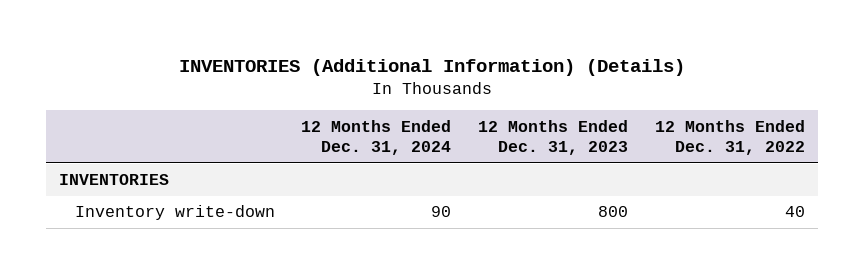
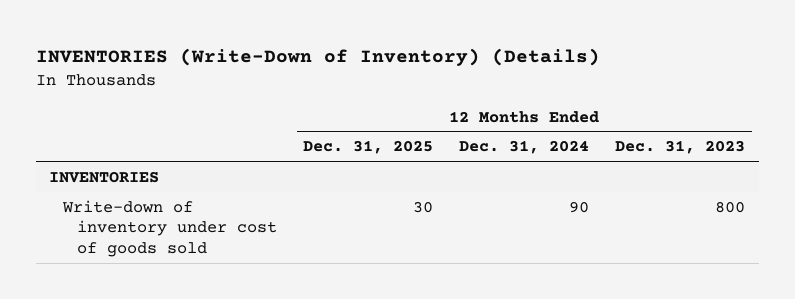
[178,58,685,76] INVENTORIES (Additional Information) (Details) -> [36,48,601,67] INVENTORIES (Write-Down of Inventory) (Details)
[654,119,805,156] 12 Months Ended Dec. 31, 2022 -> none
none -> [303,140,434,155] Dec. 31, 2025
[74,205,275,221] Inventory write-down -> [62,199,278,257] Write-down of inventory under cost of goods sold

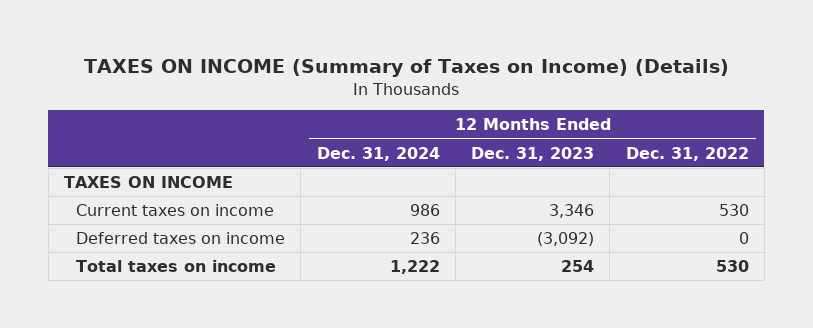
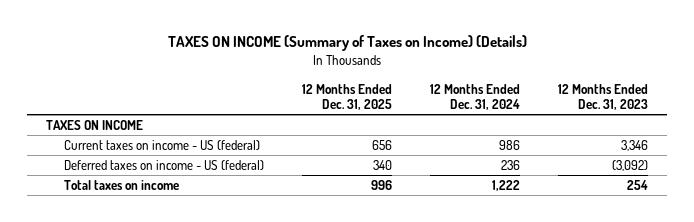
[625,146,749,161] Dec. 31, 2022 -> none
none -> [302,83,393,110] 12 Months Ended Dec. 31, 2025
[76,203,275,216] Current taxes on income -> [64,139,261,150] Current taxes on income - US (federal)
[76,231,286,244] Deferred taxes on income -> [64,159,265,170] Deferred taxes on income - US (federal)

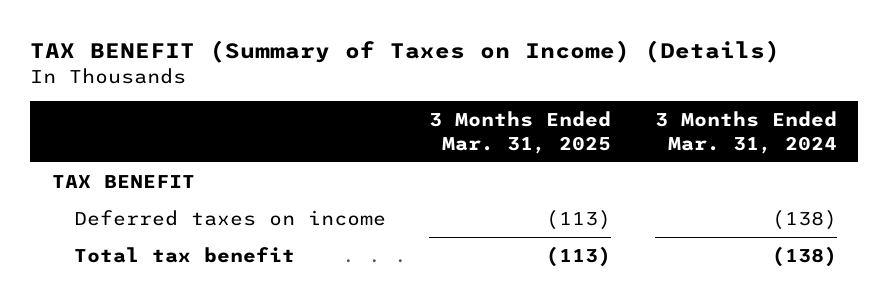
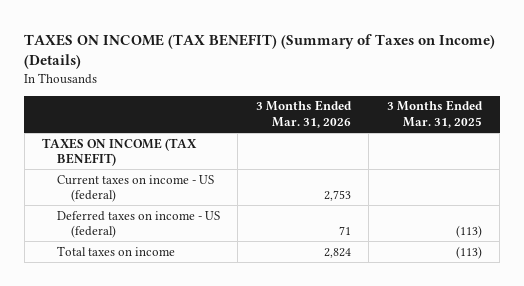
[29,40,780,64] TAX BENEFIT (Summary of Taxes on Income) (Details) -> [24,33,496,70] TAXES ON INCOME (TAX BENEFIT) (Summary of Taxes on Income) (Details)
[654,111,837,154] 3 Months Ended Mar. 31, 2024 -> none
none -> [255,100,352,129] 3 Months Ended Mar. 31, 2026
[51,174,195,188] TAX BENEFIT -> [42,137,198,167] TAXES ON INCOME (TAX BENEFIT)
none -> [56,174,214,203] Current taxes on income - US (federal)
[73,209,386,226] Deferred taxes on income -> [56,210,220,239] Deferred taxes on income - US (federal)
[73,246,295,263] Total tax benefit -> [56,245,175,256] Total taxes on income

